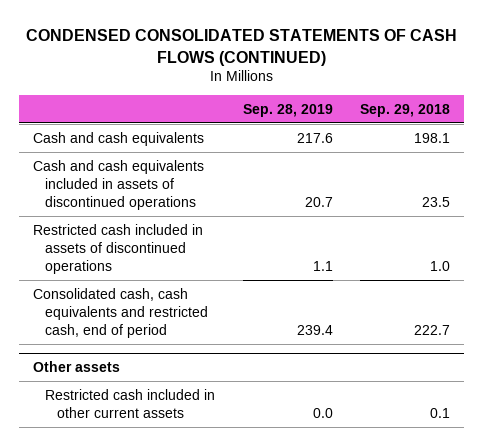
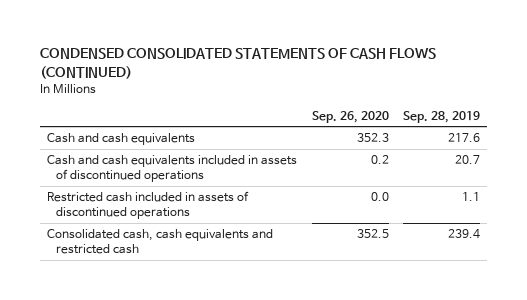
[360,103,451,117] Sep. 29, 2018 -> none
none -> [311,110,389,123] Sep. 26, 2020
[33,360,121,372] Other assets -> none
[45,388,216,418] Restricted cash included in other current assets -> none
[33,287,209,338] Consolidated cash, cash equivalents and restricted cash, end of period -> [46,229,273,255] Consolidated cash, cash equivalents and restricted cash

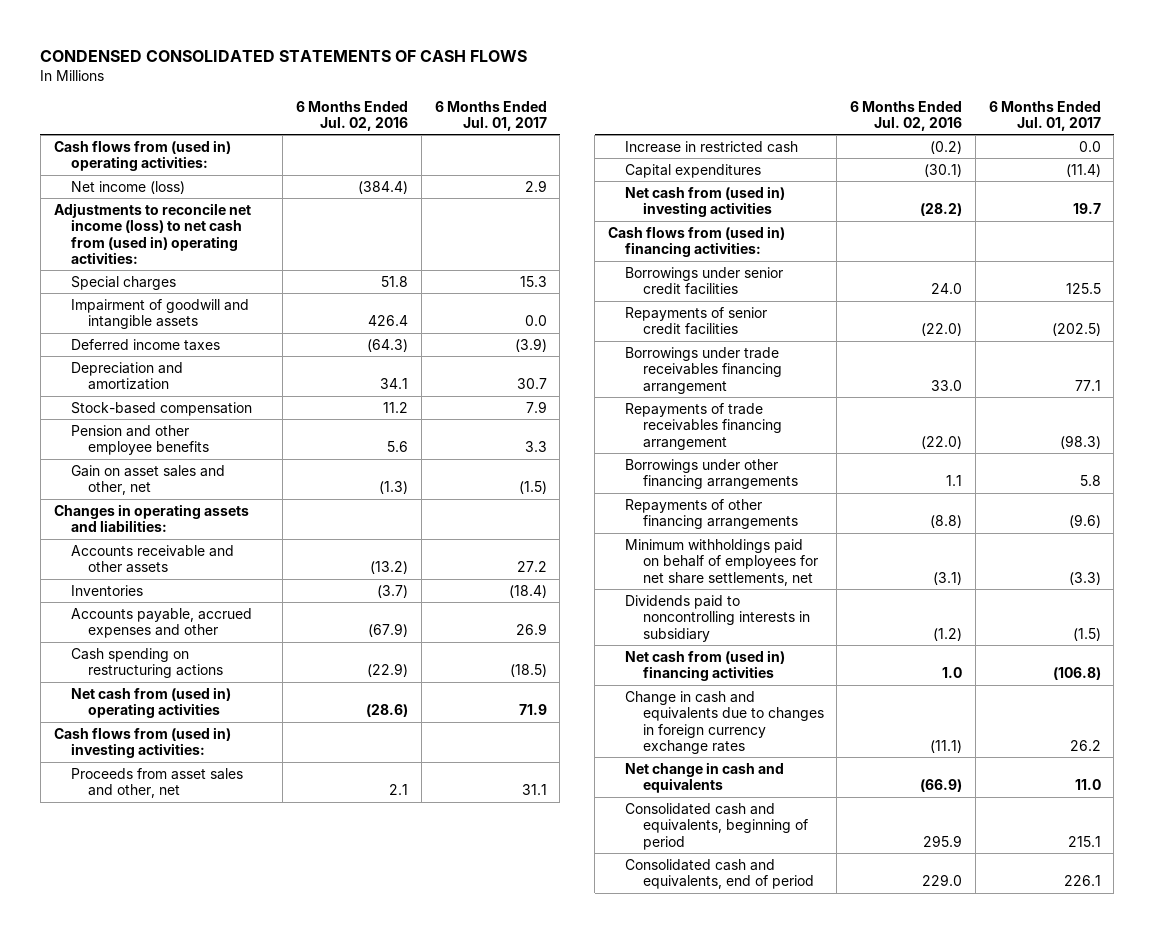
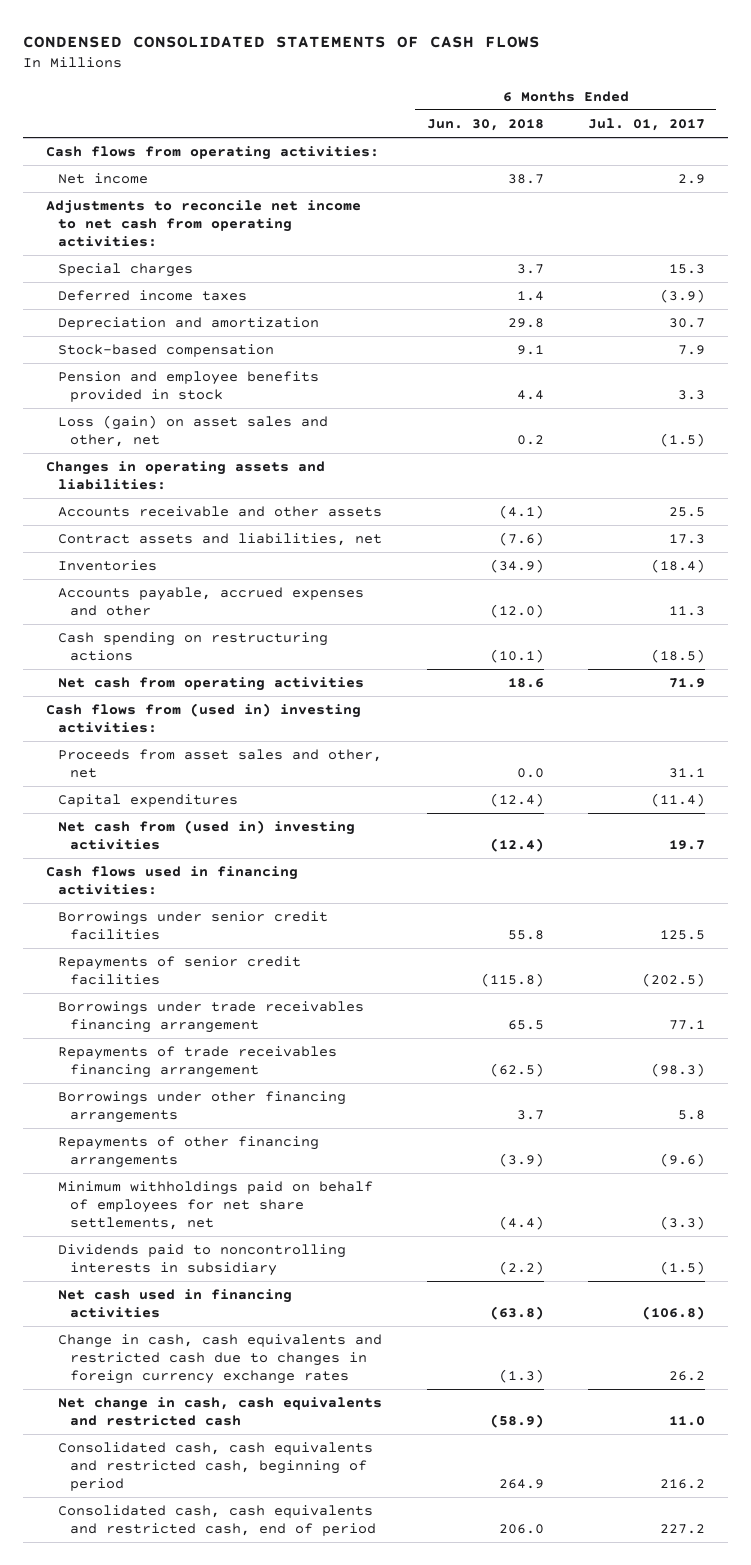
[295,100,408,132] 6 Months Ended Jul. 02, 2016 -> none
none -> [426,119,544,132] Jun. 30, 2018
[53,139,231,172] Cash flows from (used in) operating activities: -> [45,146,379,161] Cash flows from operating activities:
[71,180,186,194] Net income (loss) -> [58,173,149,185] Net income
[53,202,251,264] Adjustments to reconcile net income (loss) to net cash from (used in) operating activities: -> [45,200,361,247] Adjustments to reconcile net income to net cash from operating activities:
[71,298,250,330] Impairment of goodwill and intangible assets -> none
[71,424,210,456] Pension and other employee benefits -> [58,371,320,403] Pension and employee benefits provided in stock
[71,464,226,496] Gain on asset sales and other, net -> [58,415,329,448] Loss (gain) on asset sales and other, net
[516,561,547,573] 27.2 -> [669,507,706,518] 25.5
none -> [58,533,383,547] Contract assets and liabilities, net
[515,623,547,636] 26.9 -> [669,606,706,617] 11.3
[71,686,232,719] Net cash from (used in) operating activities -> [58,677,365,692] Net cash from operating activities
[625,140,799,153] Increase in restricted cash -> none
[607,225,785,258] Cash flows from (used in) financing activities: -> [45,866,298,896] Cash flows used in financing activities:
[625,649,786,682] Net cash from (used in) financing activities -> [58,1289,293,1319] Net cash used in financing activities
[625,690,824,754] Change in cash and equivalents due to changes in foreign currency exchange rates -> [58,1334,383,1384] Change in cash, cash equivalents and restricted cash due to changes in foreign currency exchange rates
[625,761,785,794] Net change in cash and equivalents -> [58,1397,383,1427] Net change in cash, cash equivalents and restricted cash
[625,802,808,850] Consolidated cash and equivalents, beginning of period -> [58,1442,374,1491] Consolidated cash, cash equivalents and restricted cash, beginning of period
[1067,835,1101,847] 215.1 -> [660,1478,706,1489] 216.2
[625,858,814,890] Consolidated cash and equivalents, end of period -> [58,1505,377,1537] Consolidated cash, cash equivalents and restricted cash, end of period
[1063,875,1101,887] 226.1 -> [660,1524,706,1535] 227.2

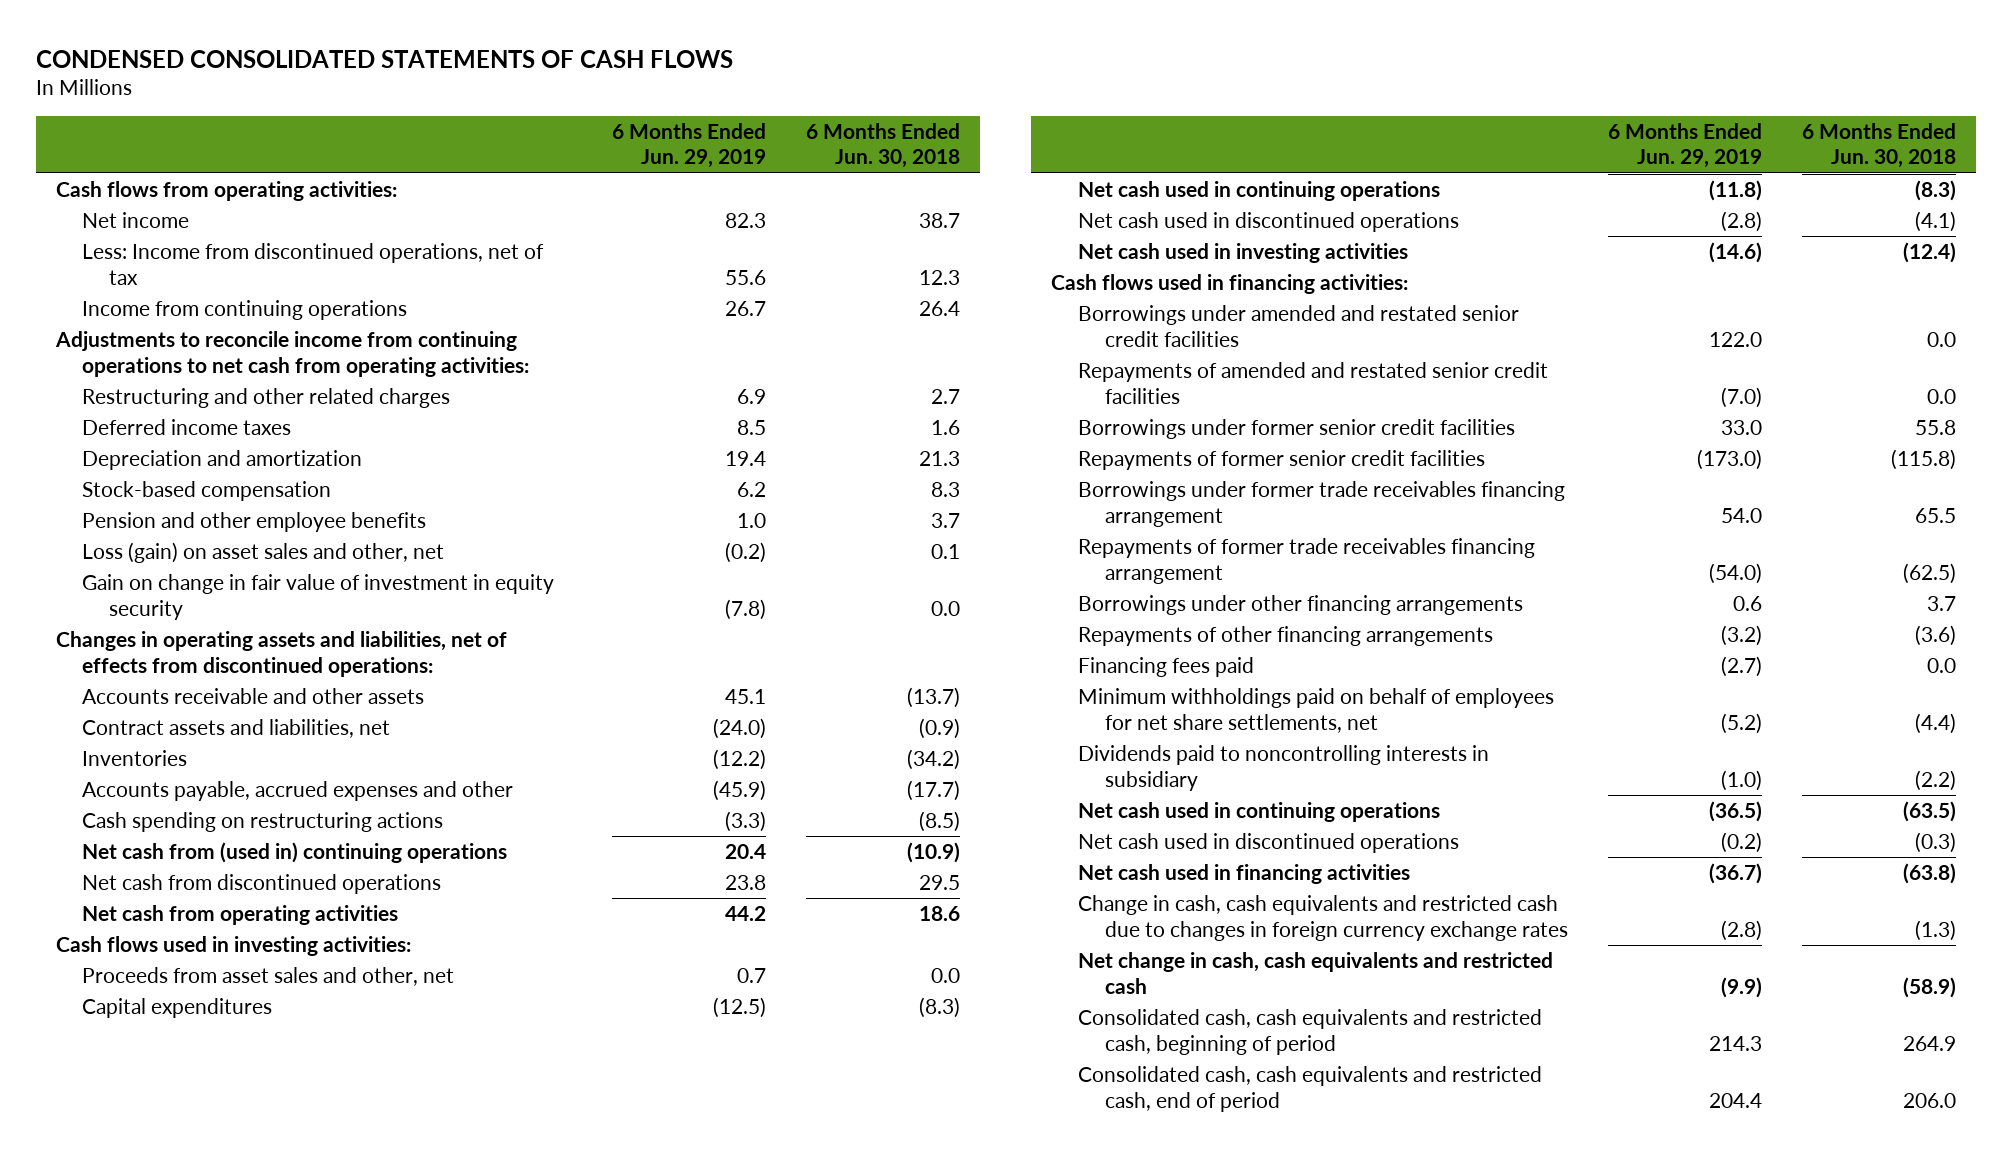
[588,118,706,132] Jul. 01, 2017 -> none
none -> [612,122,767,169] 6 Months Ended Jun. 29, 2019
[58,263,194,278] Special charges -> none
none -> [82,242,545,285] Less: Income from discontinued operations, net of tax
none -> [82,299,408,320] Income from continuing operations
[45,200,361,247] Adjustments to reconcile net income to net cash from operating activities: -> [54,330,530,377] Adjustments to reconcile income from continuing operations to net cash from operating activities:
none -> [82,387,451,408] Restructuring and other related charges
[516,291,544,302] 1.4 -> [931,419,961,435] 1.6
[507,318,544,329] 29.8 -> [919,450,961,466] 21.3
[516,345,544,356] 9.1 -> [931,481,961,497] 8.3
[58,371,320,403] Pension and employee benefits provided in stock -> [82,511,427,532] Pension and other employee benefits
[516,390,544,401] 4.4 -> [931,512,961,528] 3.7
[516,435,544,446] 0.2 -> [931,543,961,559] 0.1
none -> [82,573,555,620] Gain on change in fair value of investment in equity security
[45,461,325,491] Changes in operating assets and liabilities: -> [55,630,507,677] Changes in operating assets and liabilities, net of effects from discontinued operations:
[498,505,544,520] (4.1) -> [907,686,961,708] (13.7)
[498,532,544,547] (7.6) -> [919,717,961,739] (0.9)
[489,559,544,574] (34.9) -> [907,748,961,770] (34.2)
[489,604,544,619] (12.0) -> [907,779,961,801] (17.7)
[489,649,544,664] (10.1) -> [919,810,961,832] (8.5)
none -> [82,841,508,863] Net cash from (used in) continuing operations
none -> [82,873,442,894] Net cash from discontinued operations
[45,703,361,734] Cash flows from (used in) investing activities: -> [55,935,411,956] Cash flows used in investing activities:
[489,793,544,808] (12.4) -> [919,996,961,1018] (8.3)
none -> [1078,180,1441,201] Net cash used in continuing operations
none -> [1078,211,1460,232] Net cash used in discontinued operations
[58,820,356,851] Net cash from (used in) investing activities -> [1078,242,1409,263] Net cash used in investing activities
none -> [1078,304,1520,347] Borrowings under amended and restated senior credit facilities
none -> [1078,361,1549,404] Repayments of amended and restated senior credit facilities
[58,911,329,941] Borrowings under senior credit facilities -> [1078,418,1516,439] Borrowings under former senior credit facilities
[58,956,302,986] Repayments of senior credit facilities -> [1078,449,1486,470] Repayments of former senior credit facilities
[58,1001,365,1034] Borrowings under trade receivables financing arrangement -> [1078,480,1566,527] Borrowings under former trade receivables financing arrangement
[58,1046,338,1079] Repayments of trade receivables financing arrangement -> [1078,537,1536,584] Repayments of former trade receivables financing arrangement
[498,1153,544,1168] (3.9) -> [1914,624,1956,646] (3.6)
none -> [1078,656,1255,677] Financing fees paid
none -> [1078,801,1441,822] Net cash used in continuing operations
none -> [1078,832,1460,853] Net cash used in discontinued operations

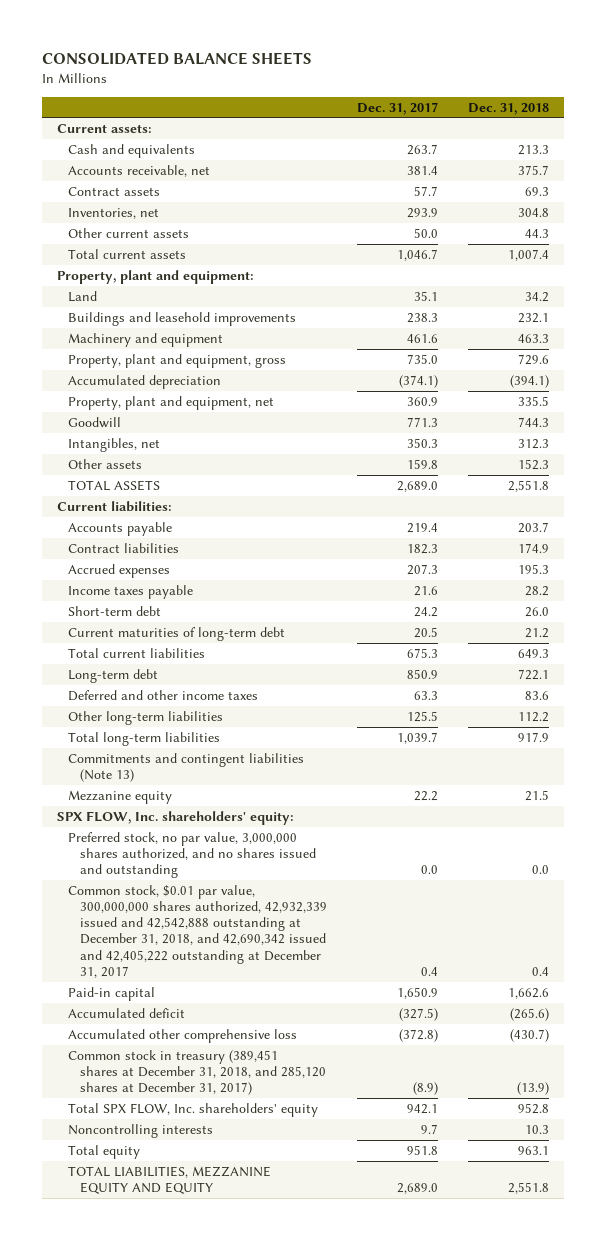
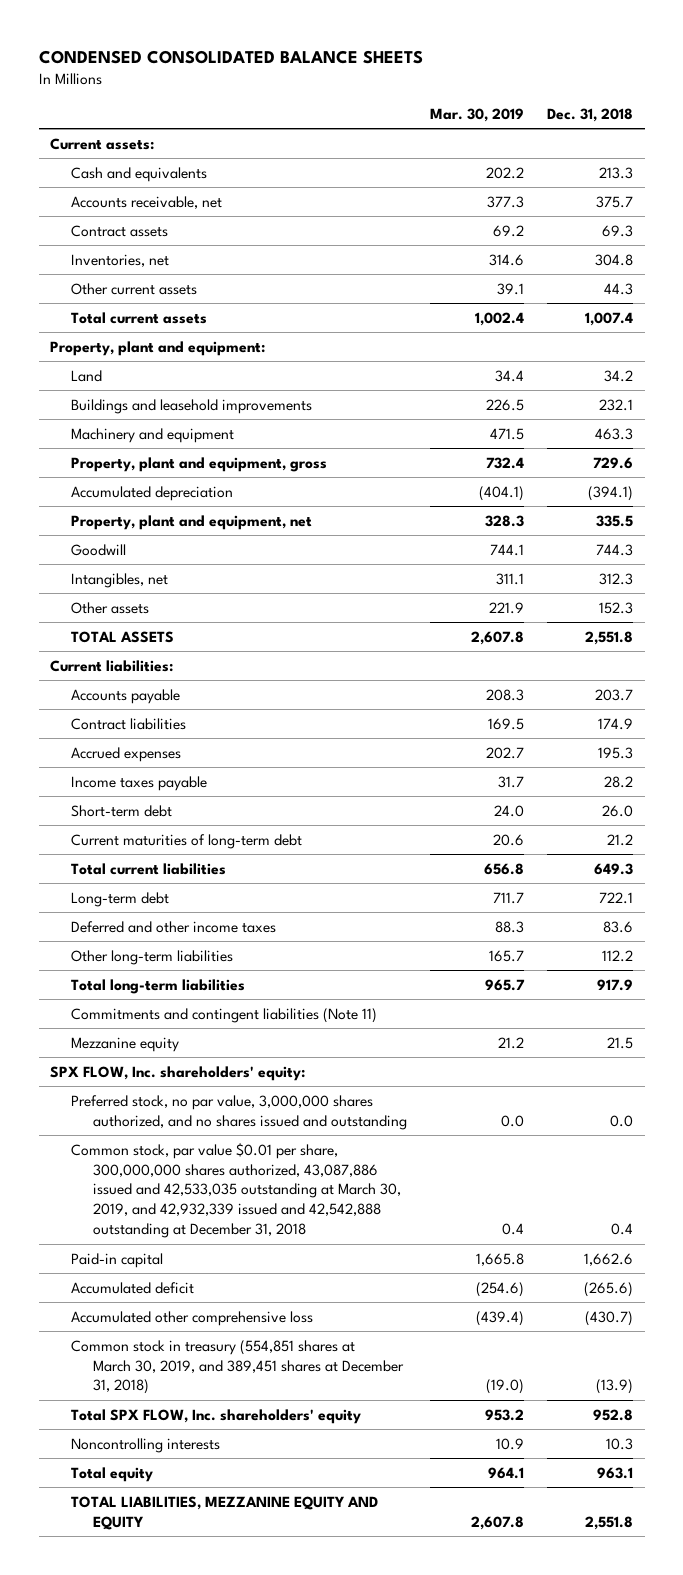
[42,51,313,65] CONSOLIDATED BALANCE SHEETS -> [38,49,423,64] CONDENSED CONSOLIDATED BALANCE SHEETS
[356,101,438,115] Dec. 31, 2017 -> none
none -> [429,107,524,122] Mar. 30, 2019
[68,752,305,783] Commitments and contingent liabilities (Note 13) -> [71,1007,378,1023] Commitments and contingent liabilities (Note 11)
[68,884,327,978] Common stock, $0.01 par value, 300,000,000 shares authorized, 42,932,339 issued and 42,542,888 outstanding at December 31, 2018, and 42,690,342 issued and 42,405,222 outstanding at December 31, 2017 -> [71,1142,401,1239] Common stock, par value $0.01 per share, 300,000,000 shares authorized, 43,087,886 issued and 42,533,035 outstanding at March 30, 2019, and 42,932,339 issued and 42,542,888 outstanding at December 31, 2018
[68,1049,326,1096] Common stock in treasury (389,451 shares at December 31, 2018, and 285,120 shares at December 31, 2017) -> [71,1339,404,1395] Common stock in treasury (554,851 shares at March 30, 2019, and 389,451 shares at December 31, 2018)

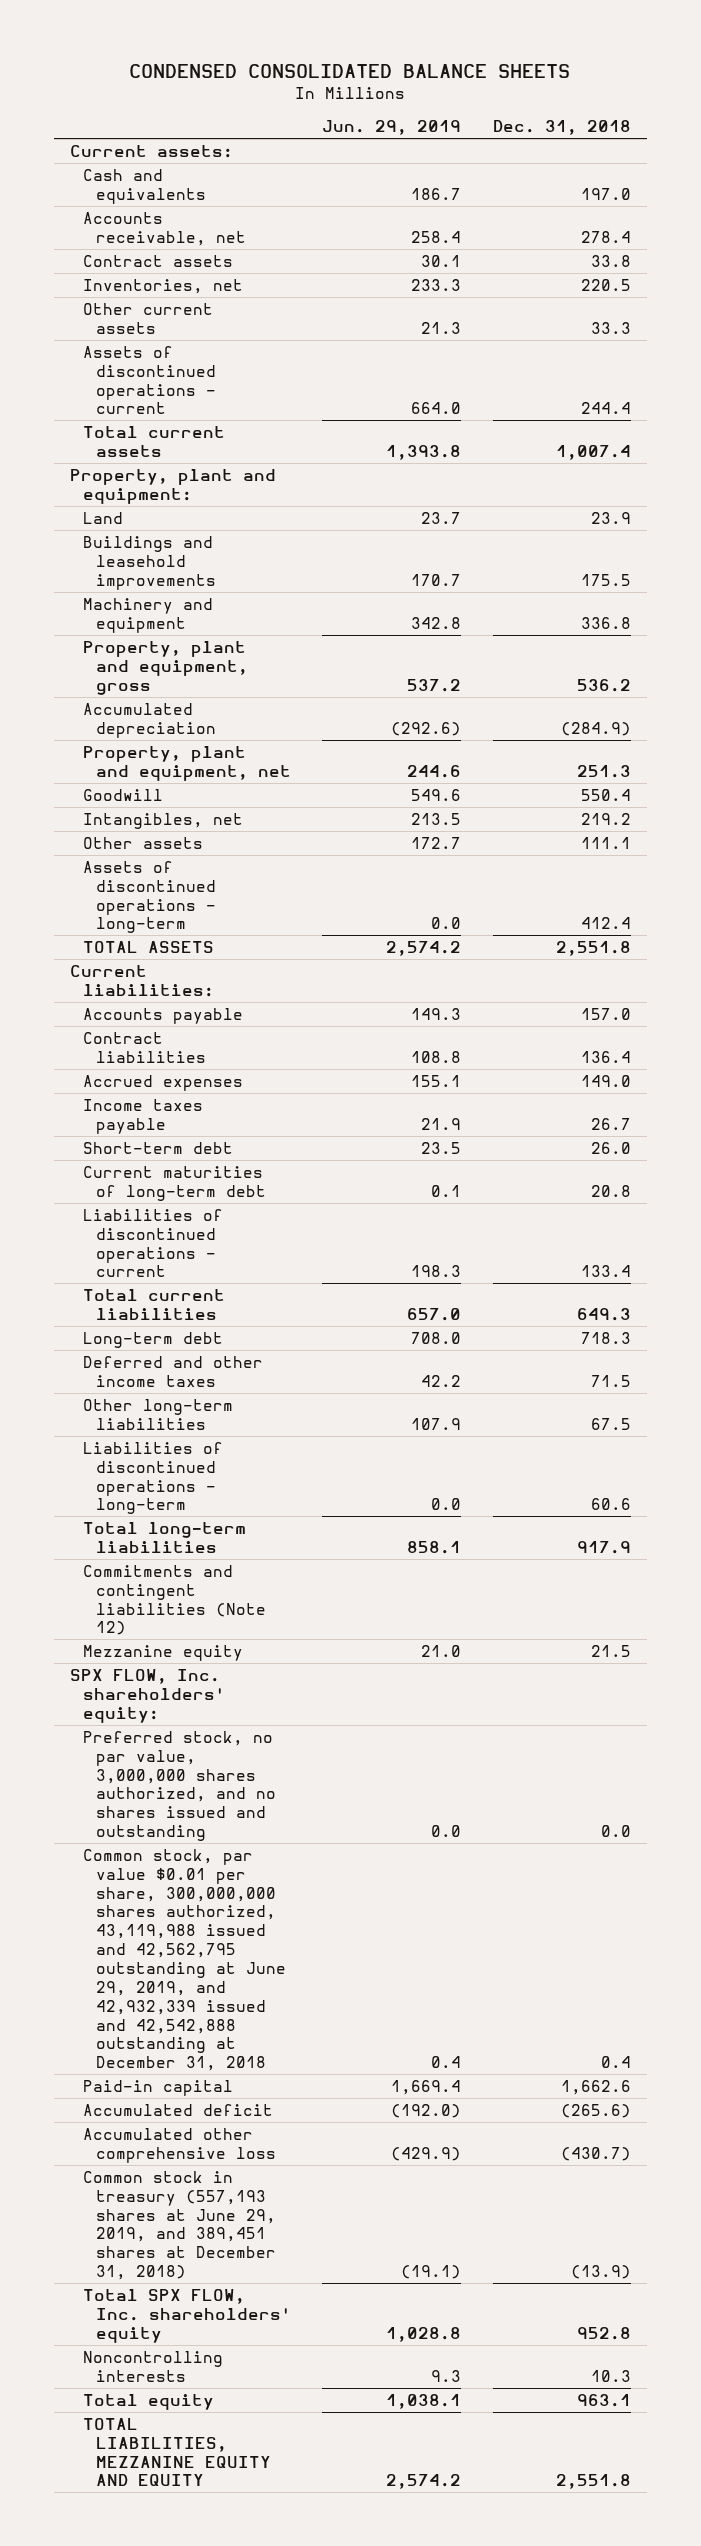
[429,107,524,122] Mar. 30, 2019 -> none
none -> [322,120,462,136] Jun. 29, 2019
[599,166,634,179] 213.3 -> [581,187,632,200] 197.0
[596,195,634,208] 375.7 -> [581,230,632,243] 278.4
[602,224,634,237] 69.3 -> [591,254,632,267] 33.8
[595,253,634,266] 304.8 -> [581,278,632,291] 220.5
[604,282,634,295] 44.3 -> [591,321,632,334] 33.3
none -> [82,345,216,415] Assets of discontinued operations - current
[604,369,634,382] 34.2 -> [591,511,632,524] 23.9
[599,398,634,411] 232.1 -> [581,573,632,586] 175.5
[595,427,634,440] 463.3 -> [581,616,632,629] 336.8
[593,456,634,469] 729.6 -> [577,678,632,692] 536.2
[588,485,634,501] (394.1) -> [561,721,632,736] (284.9)
[596,514,634,527] 335.5 -> [577,764,632,778] 251.3
[596,543,634,556] 744.3 -> [581,788,632,801] 550.4
[599,572,634,585] 312.3 -> [581,812,632,825] 219.2
[599,601,634,614] 152.3 -> [581,836,632,849] 111.1
none -> [82,860,216,934] Assets of discontinued operations - long-term
[595,688,634,701] 203.7 -> [581,1007,632,1020] 157.0
[598,717,634,730] 174.9 -> [581,1050,632,1063] 136.4
[598,746,634,759] 195.3 -> [581,1074,632,1087] 149.0
[604,775,634,788] 28.2 -> [591,1117,632,1130] 26.7
[607,833,634,846] 21.2 -> [591,1184,632,1197] 20.8
none -> [82,1208,223,1278] Liabilities of discontinued operations - current
[599,891,634,904] 722.1 -> [581,1331,632,1344] 718.3
[603,920,634,933] 83.6 -> [591,1374,632,1387] 71.5
[602,949,634,962] 112.2 -> [591,1417,632,1430] 67.5
none -> [82,1441,223,1515] Liabilities of discontinued operations - long-term
[71,1007,378,1023] Commitments and contingent liabilities (Note 11) -> [82,1564,266,1636] Commitments and contingent liabilities (Note 12)
[71,1142,401,1239] Common stock, par value $0.01 per share, 300,000,000 shares authorized, 43,087,886 issued and 42,533,035 outstanding at March 30, 2019, and 42,932,339 issued and 42,542,888 outstanding at December 31, 2018 -> [82,1848,286,2072] Common stock, par value $0.01 per share, 300,000,000 shares authorized, 43,119,988 issued and 42,562,795 outstanding at June 29, 2019, and 42,932,339 issued and 42,542,888 outstanding at December 31, 2018
[71,1339,404,1395] Common stock in treasury (554,851 shares at March 30, 2019, and 389,451 shares at December 31, 2018) -> [82,2170,276,2281] Common stock in treasury (557,193 shares at June 29, 2019, and 389,451 shares at December 31, 2018)

